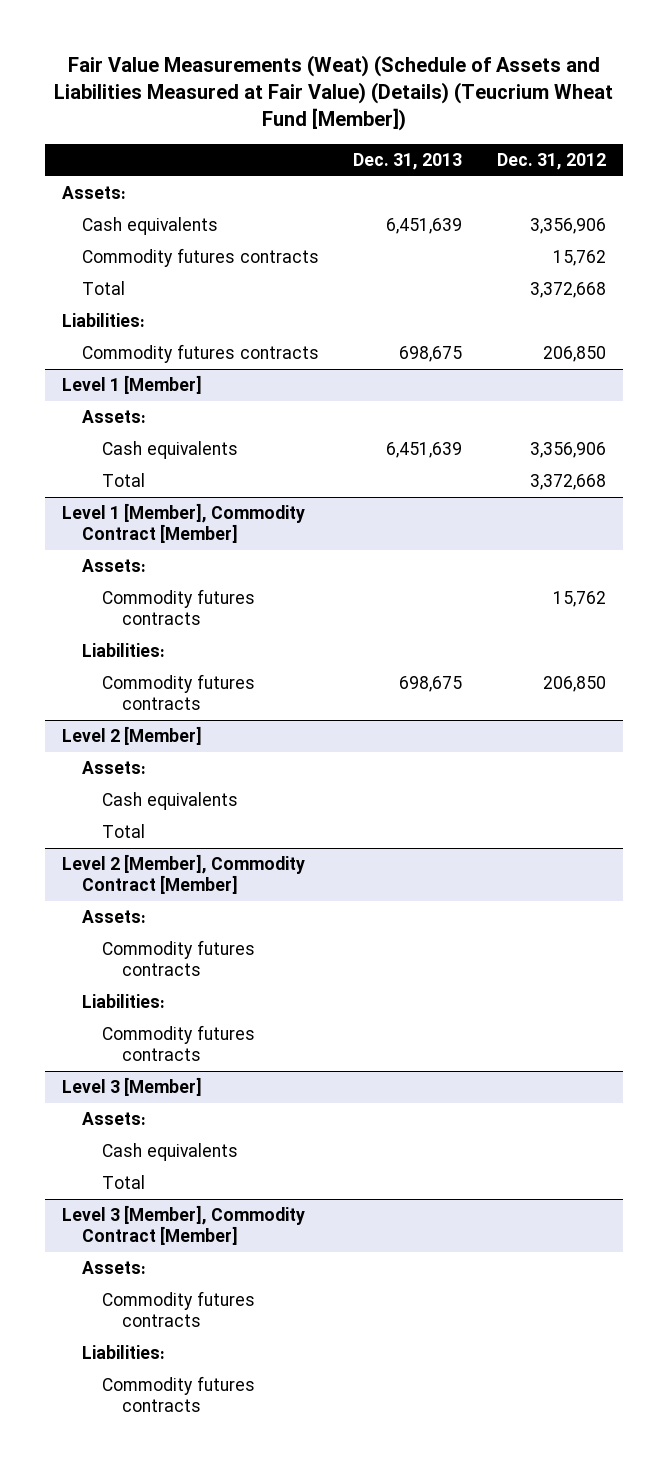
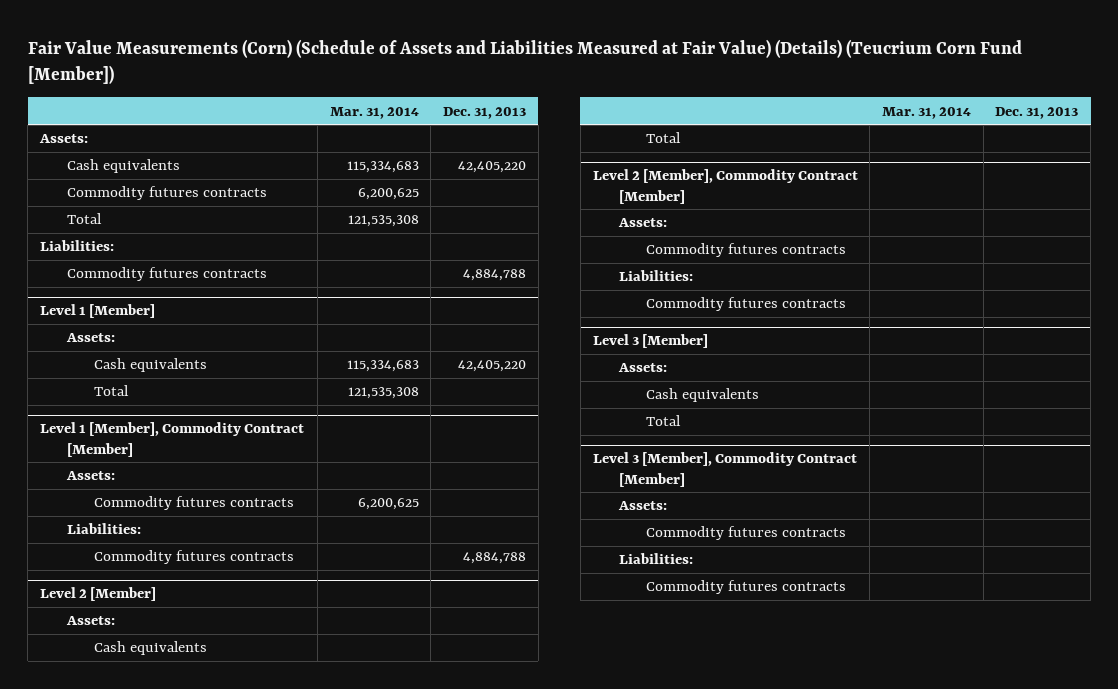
[53,54,613,132] Fair Value Measurements (Weat) (Schedule of Assets and Liabilities Measured at Fair Value) (Details) (Teucrium Wheat Fund [Member]) -> [27,39,1022,85] Fair Value Measurements (Corn) (Schedule of Assets and Liabilities Measured at Fair Value) (Details) (Teucrium Corn Fund [Member])
[496,153,606,171] Dec. 31, 2012 -> none
none -> [329,106,419,119] Mar. 31, 2014
[386,218,463,235] 6,451,639 -> [457,161,526,174] 42,405,220
[399,346,463,363] 698,675 -> [462,269,526,282] 4,884,788
[386,442,463,459] 6,451,639 -> [457,360,526,373] 42,405,220
[399,676,463,693] 698,675 -> [462,552,526,565] 4,884,788

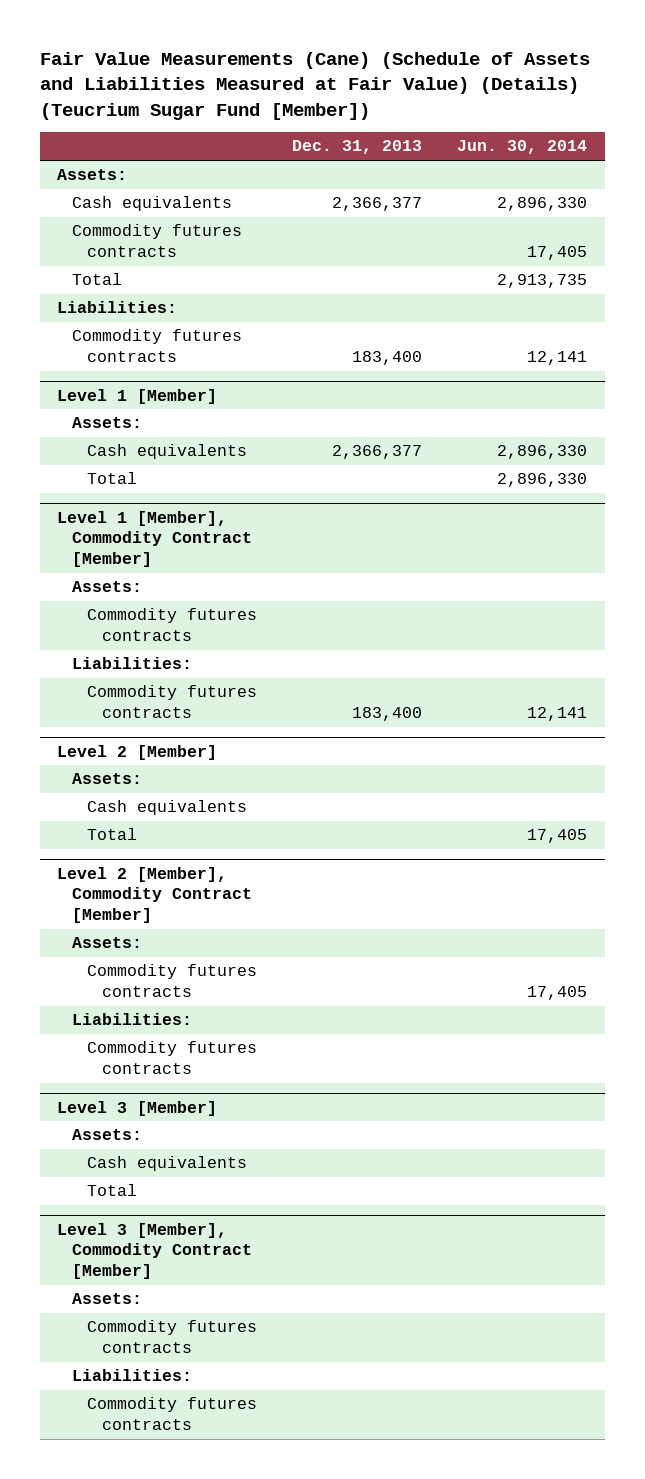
[27,39,1022,85] Fair Value Measurements (Corn) (Schedule of Assets and Liabilities Measured at Fair Value) (Details) (Teucrium Corn Fund [Member]) -> [39,51,590,120] Fair Value Measurements (Cane) (Schedule of Assets and Liabilities Measured at Fair Value) (Details) (Teucrium Sugar Fund [Member])
[329,106,419,119] Mar. 31, 2014 -> none
none -> [457,140,588,155] Jun. 30, 2014
[457,161,526,174] 42,405,220 -> [332,197,423,212] 2,366,377
[462,269,526,282] 4,884,788 -> [352,351,423,366] 183,400
[457,360,526,373] 42,405,220 -> [332,445,423,460] 2,366,377
[462,552,526,565] 4,884,788 -> [352,707,423,722] 183,400

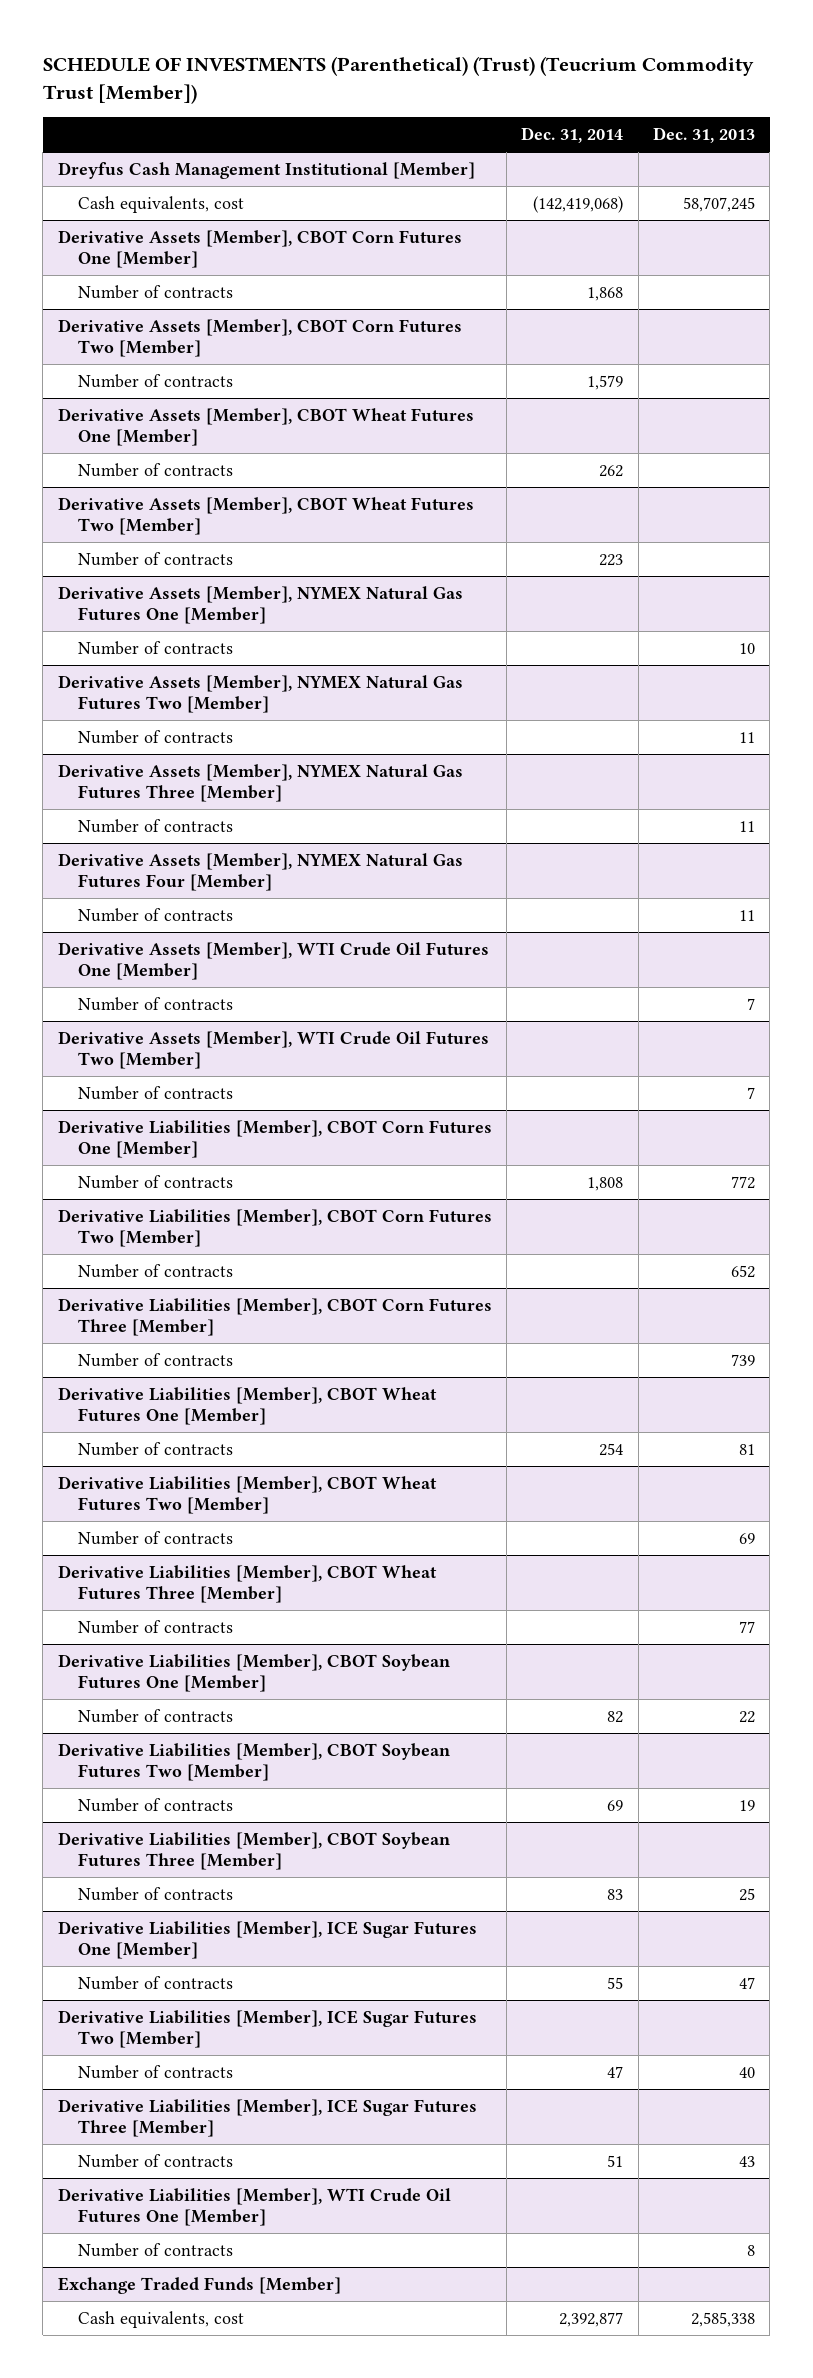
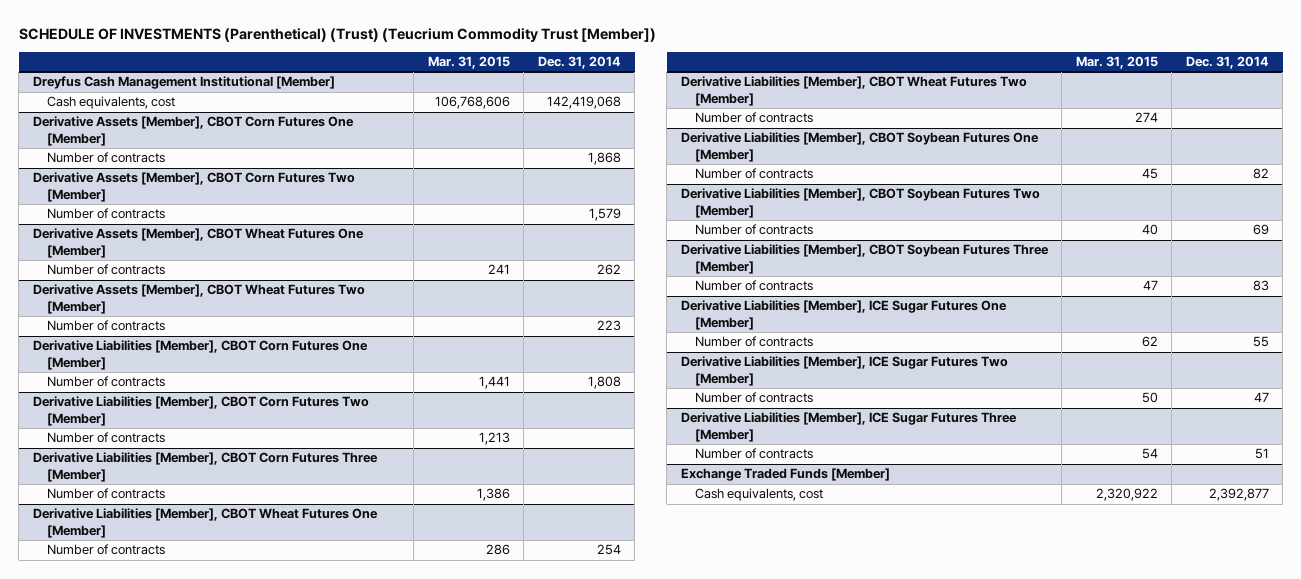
[652,126,755,143] Dec. 31, 2013 -> none
none -> [427,55,510,69] Mar. 31, 2015
[533,195,624,213] (142,419,068) -> [546,96,621,110] 142,419,068
[57,585,463,624] Derivative Assets [Member], NYMEX Natural Gas Futures One [Member] -> none
[78,640,234,655] Number of contracts -> none
[57,674,463,713] Derivative Assets [Member], NYMEX Natural Gas Futures Two [Member] -> none
[78,729,234,744] Number of contracts -> none
[57,763,463,802] Derivative Assets [Member], NYMEX Natural Gas Futures Three [Member] -> none
[78,818,234,833] Number of contracts -> none
[57,852,463,891] Derivative Assets [Member], NYMEX Natural Gas Futures Four [Member] -> none
[78,907,234,922] Number of contracts -> none
[57,941,489,980] Derivative Assets [Member], WTI Crude Oil Futures One [Member] -> none
[78,996,234,1011] Number of contracts -> none
[57,1030,489,1069] Derivative Assets [Member], WTI Crude Oil Futures Two [Member] -> none
[78,1085,234,1100] Number of contracts -> none
[57,1564,437,1603] Derivative Liabilities [Member], CBOT Wheat Futures Three [Member] -> none
[78,1619,234,1634] Number of contracts -> none
[57,2187,451,2226] Derivative Liabilities [Member], WTI Crude Oil Futures One [Member] -> none
[78,2242,234,2257] Number of contracts -> none

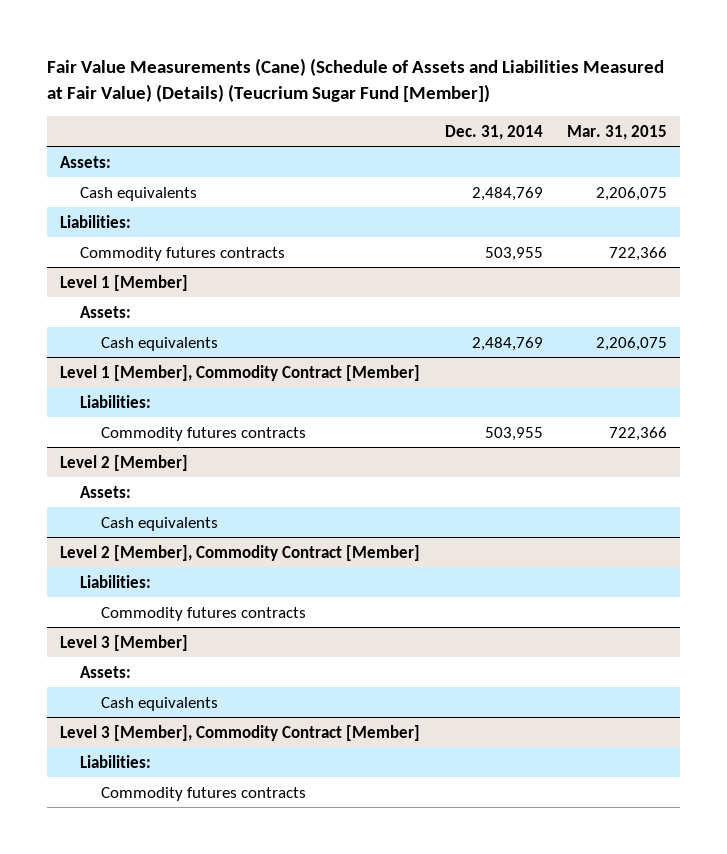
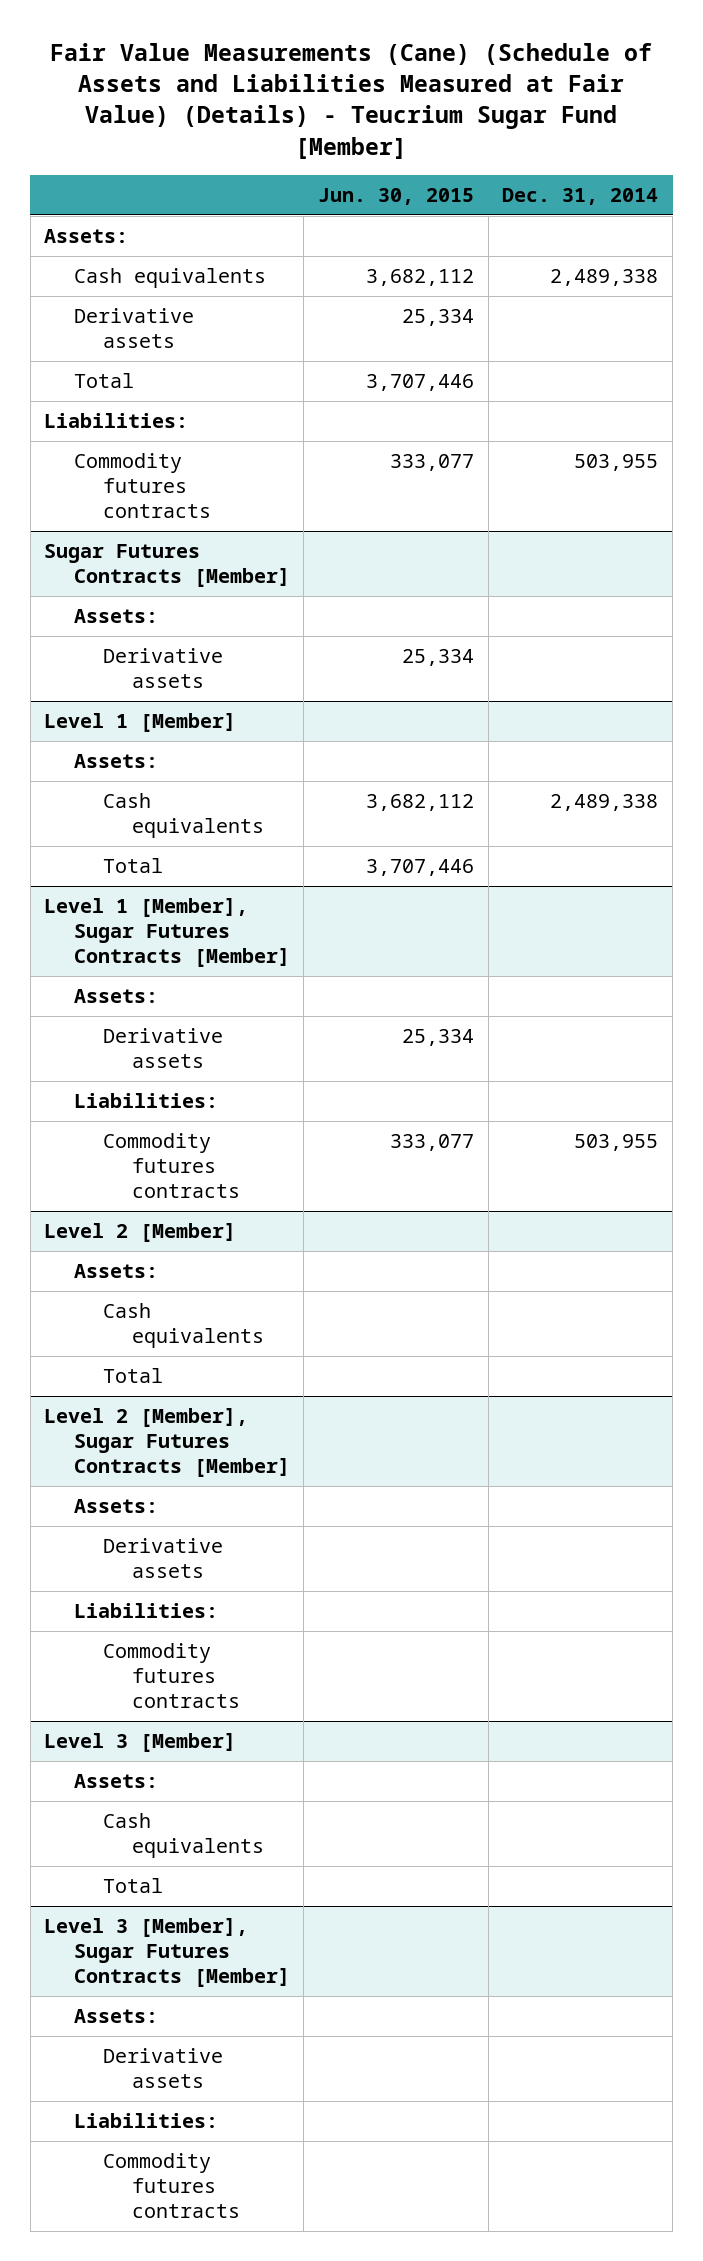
[47,58,665,103] Fair Value Measurements (Cane) (Schedule of Assets and Liabilities Measured at Fair Value) (Details) (Teucrium Sugar Fund [Member]) -> [50,43,653,159] Fair Value Measurements (Cane) (Schedule of Assets and Liabilities Measured at Fair Value) (Details) - Teucrium Sugar Fund [Member]
[567,124,668,140] Mar. 31, 2015 -> none
none -> [318,187,475,205] Jun. 30, 2015
[471,186,543,201] 2,484,769 -> [550,269,659,287] 2,489,338
none -> [73,308,194,349] Derivative assets
none -> [73,373,134,389] Total
none -> [44,544,290,588] Sugar Futures Contracts [Member]
none -> [73,609,158,624] Assets:
none -> [102,648,223,689] Derivative assets
[471,336,543,351] 2,484,769 -> [550,794,659,812] 2,489,338
none -> [102,858,163,874] Total
[59,364,420,381] Level 1 [Member], Commodity Contract [Member] -> [44,898,290,967] Level 1 [Member], Sugar Futures Contracts [Member]
none -> [73,989,158,1004] Assets:
none -> [102,1028,223,1069] Derivative assets
none -> [102,1368,163,1384] Total
[59,544,420,561] Level 2 [Member], Commodity Contract [Member] -> [44,1408,290,1477] Level 2 [Member], Sugar Futures Contracts [Member]
none -> [73,1499,158,1514] Assets:
none -> [102,1538,223,1579] Derivative assets
none -> [102,1878,163,1894] Total
[59,724,420,741] Level 3 [Member], Commodity Contract [Member] -> [44,1918,290,1987] Level 3 [Member], Sugar Futures Contracts [Member]
none -> [73,2009,158,2024] Assets:
none -> [102,2048,223,2089] Derivative assets

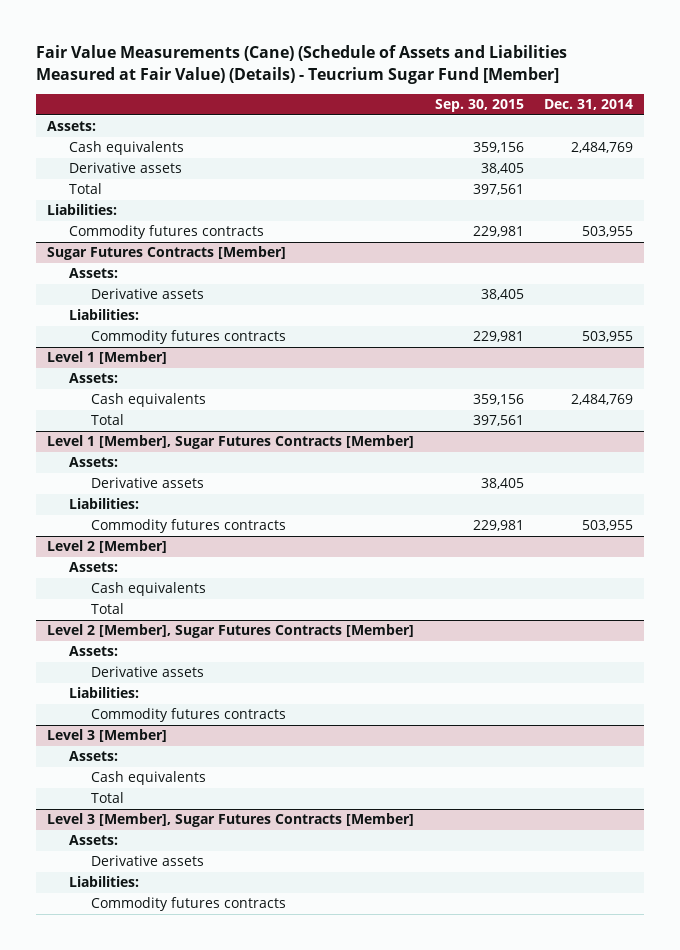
[318,187,475,205] Jun. 30, 2015 -> none
none -> [434,99,524,113] Sep. 30, 2015
[550,269,659,287] 2,489,338 -> [571,142,634,154] 2,484,769
none -> [68,309,139,321] Liabilities:
none -> [90,330,286,345] Commodity futures contracts
[550,794,659,812] 2,489,338 -> [571,394,634,406] 2,484,769

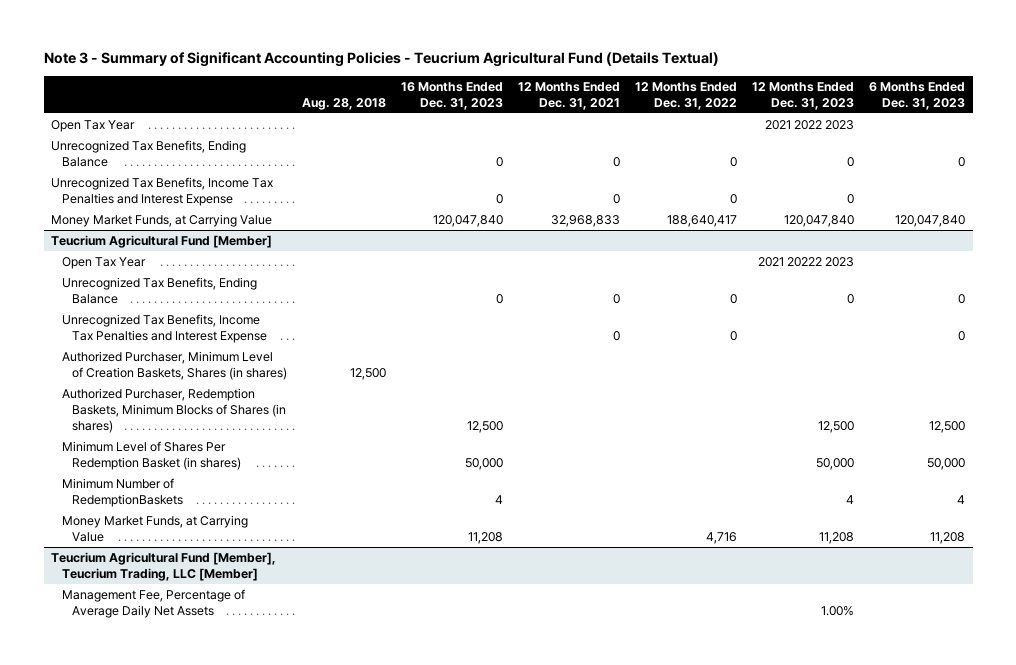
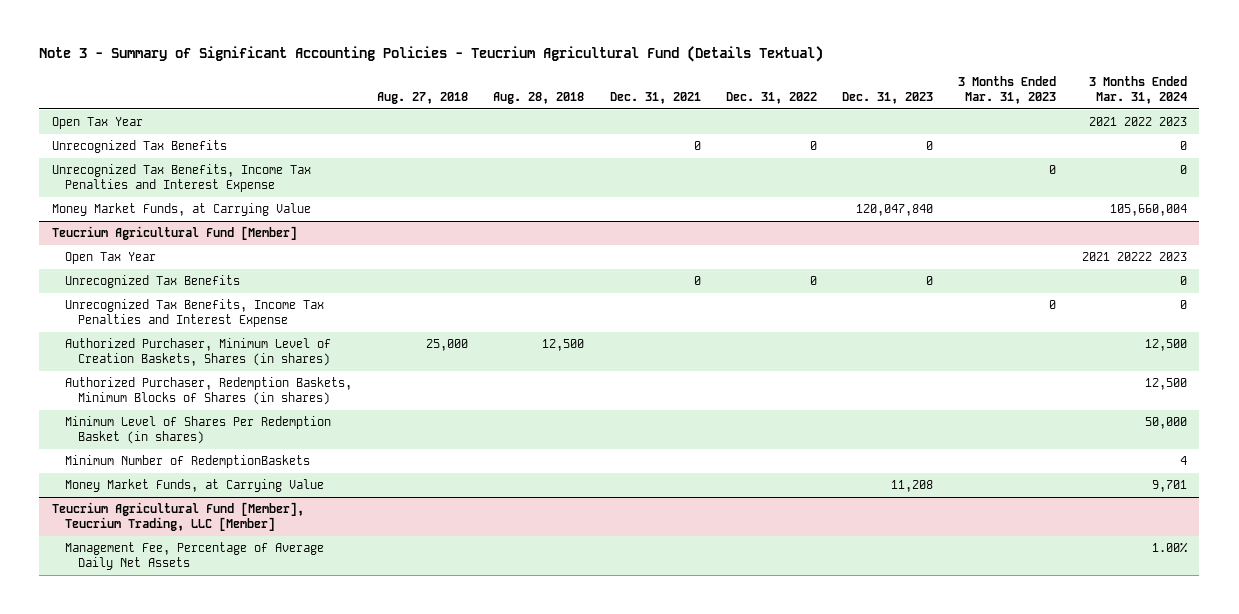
[401,81,504,111] 16 Months Ended Dec. 31, 2023 -> none
[518,81,621,111] 12 Months Ended Dec. 31, 2021 -> none
[635,81,738,111] 12 Months Ended Dec. 31, 2022 -> none
[752,81,855,111] 12 Months Ended Dec. 31, 2023 -> none
[869,81,966,111] 6 Months Ended Dec. 31, 2023 -> none
none -> [377,91,469,104] Aug. 27, 2018
none -> [609,91,701,104] Dec. 31, 2021
none -> [725,91,817,104] Dec. 31, 2022
none -> [842,91,934,104] Dec. 31, 2023
none -> [958,75,1057,104] 3 Months Ended Mar. 31, 2023
none -> [1088,75,1187,104] 3 Months Ended Mar. 31, 2024
[51,139,247,167] Unrecognized Tax Benefits, Ending Balance -> [51,140,227,154] Unrecognized Tax Benefits
[61,276,257,304] Unrecognized Tax Benefits, Ending Balance -> [64,275,240,289] Unrecognized Tax Benefits

